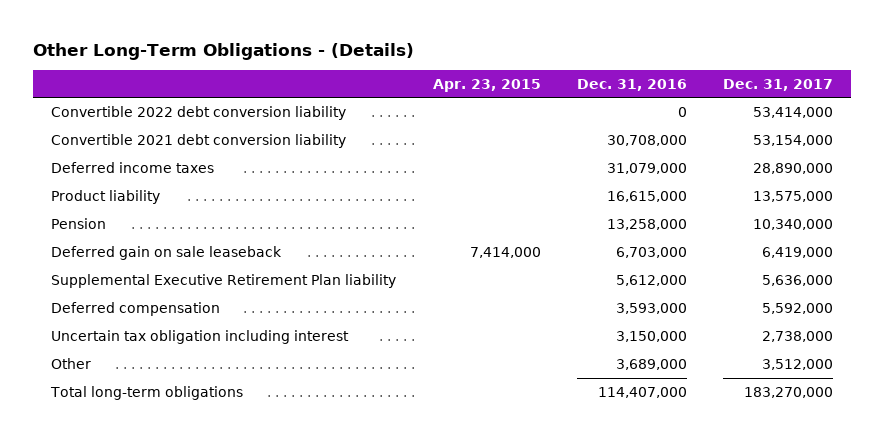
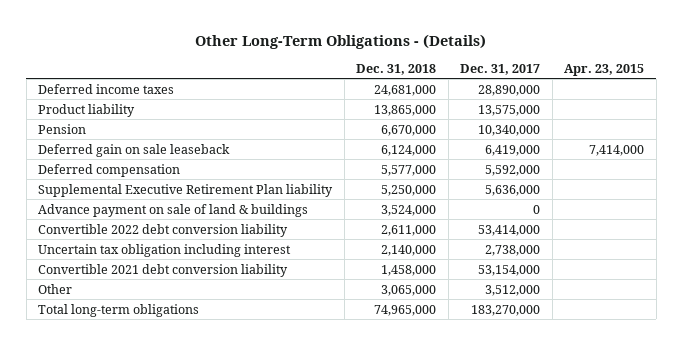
[576,78,687,91] Dec. 31, 2016 -> none
none -> [356,63,437,75] Dec. 31, 2018
[51,274,397,289] Supplemental Executive Retirement Plan liability -> [38,183,334,197] Supplemental Executive Retirement Plan liability
none -> [38,203,309,217] Advance payment on sale of land & buildings
[51,106,347,121] Convertible 2022 debt conversion liability -> [38,223,289,237] Convertible 2022 debt conversion liability
[51,134,347,149] Convertible 2021 debt conversion liability -> [38,263,289,277] Convertible 2021 debt conversion liability

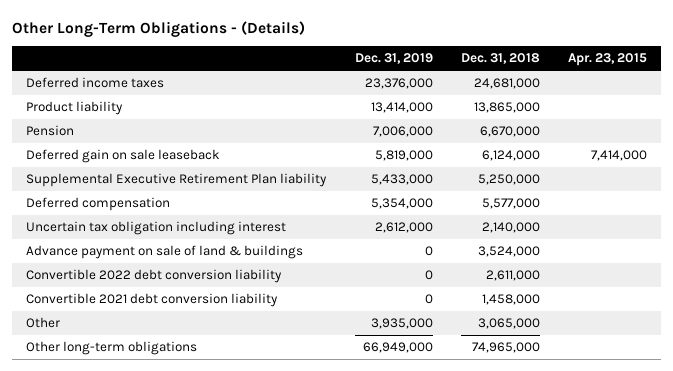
[460,63,541,75] Dec. 31, 2017 -> none
none -> [354,53,433,65] Dec. 31, 2019
[38,163,181,177] Deferred compensation -> [26,197,171,212] Deferred compensation
[38,243,292,257] Uncertain tax obligation including interest -> [26,221,287,236] Uncertain tax obligation including interest
[38,303,200,317] Total long-term obligations -> [26,341,198,356] Other long-term obligations

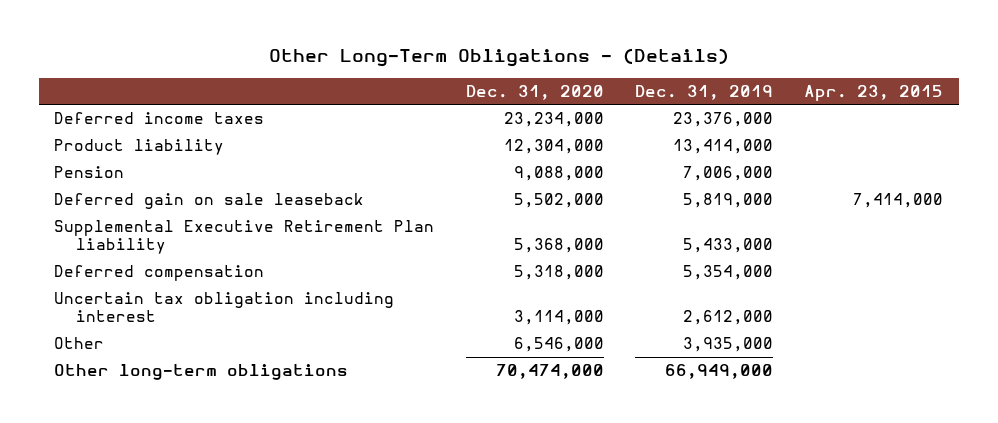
[460,53,540,65] Dec. 31, 2018 -> none
none -> [465,84,604,100] Dec. 31, 2020
[26,245,304,260] Advance payment on sale of land & buildings -> none
[26,269,283,284] Convertible 2022 debt conversion liability -> none
[26,293,279,308] Convertible 2021 debt conversion liability -> none

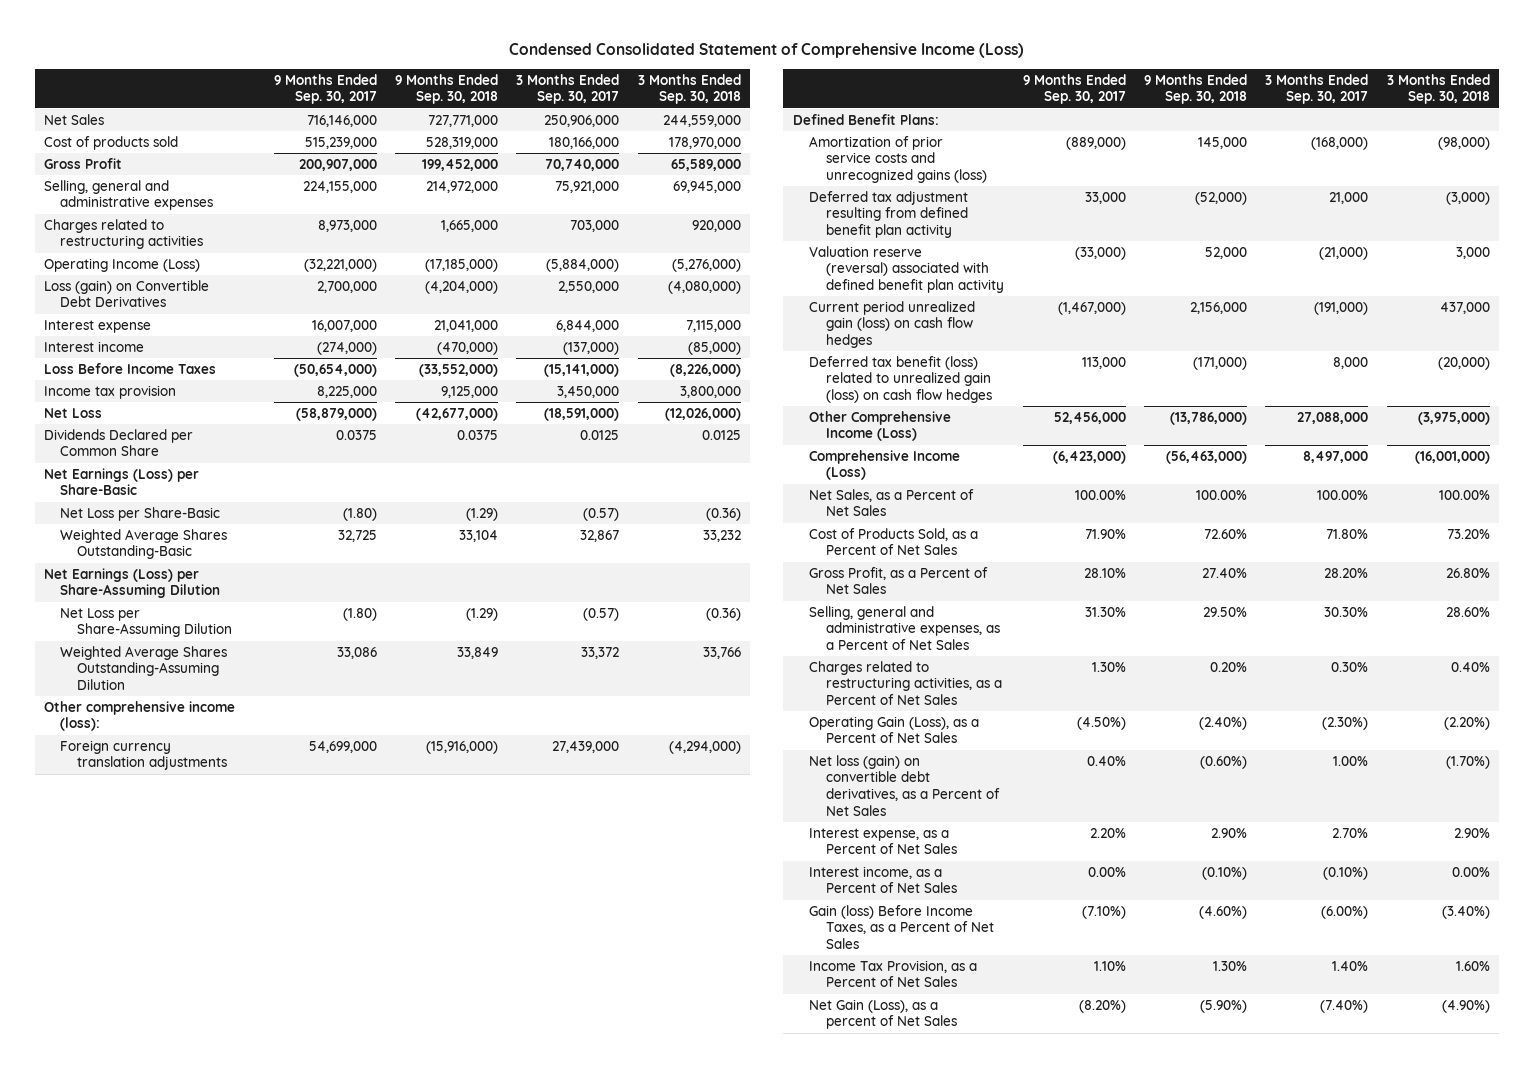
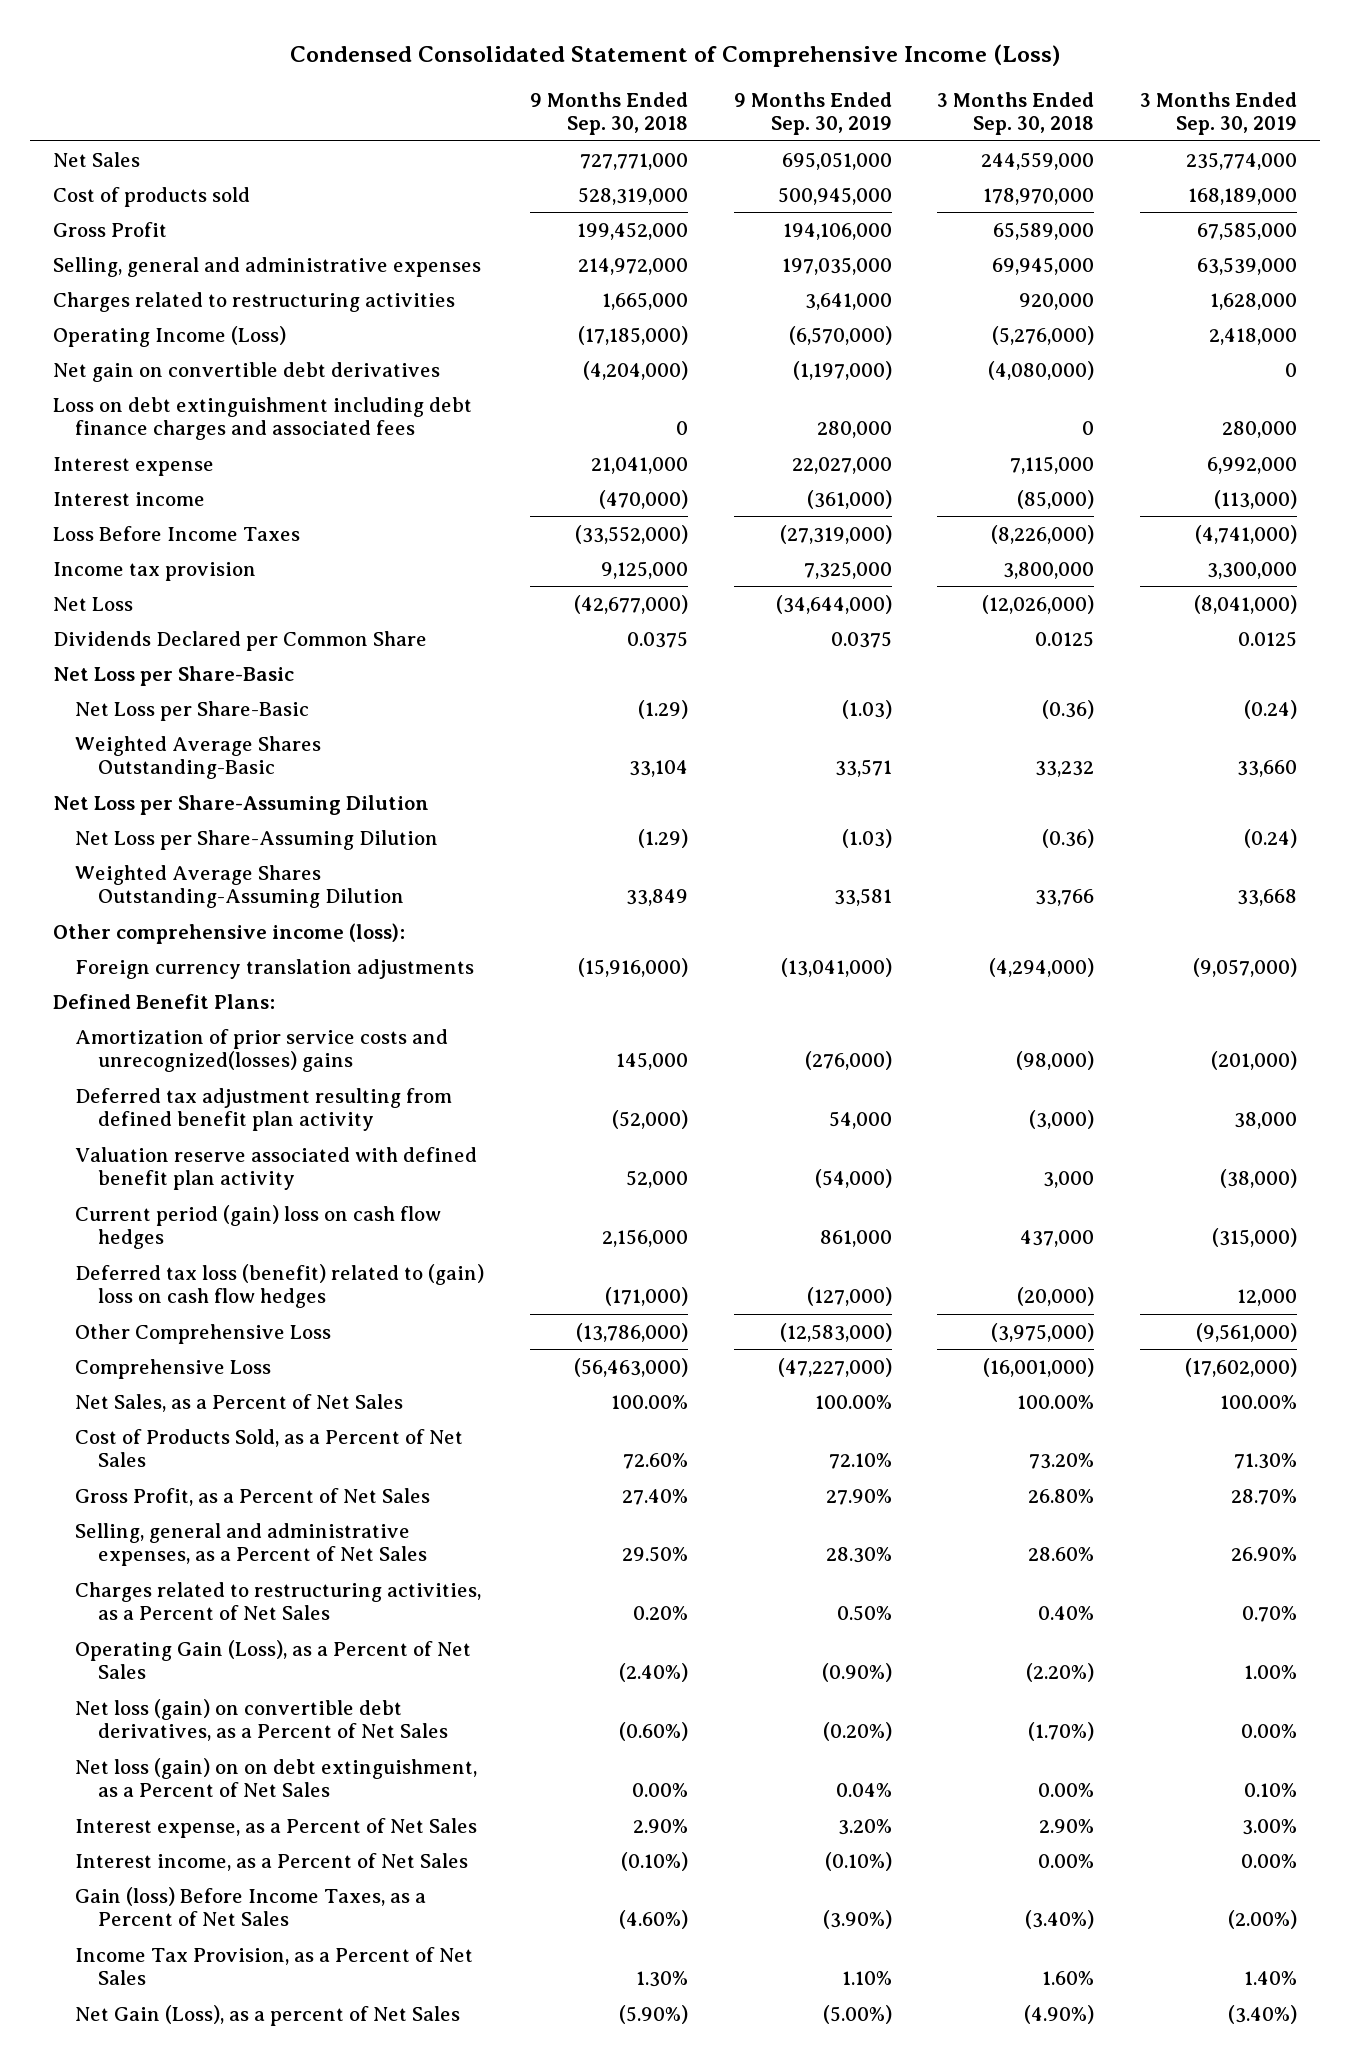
[273,73,377,105] 9 Months Ended Sep. 30, 2017 -> none
[516,73,620,105] 3 Months Ended Sep. 30, 2017 -> none
none -> [733,91,892,136] 9 Months Ended Sep. 30, 2019
none -> [1140,91,1298,136] 3 Months Ended Sep. 30, 2019
[43,279,209,308] Loss (gain) on Convertible Debt Derivatives -> [52,361,440,382] Net gain on convertible debt derivatives
none -> [52,396,472,441] Loss on debt extinguishment including debt finance charges and associated fees
[43,467,199,496] Net Earnings (Loss) per Share-Basic -> [52,665,294,686] Net Loss per Share-Basic
[43,567,221,599] Net Earnings (Loss) per Share-Assuming Dilution -> [52,794,429,815] Net Loss per Share-Assuming Dilution
[809,135,988,184] Amortization of prior service costs and unrecognized gains (loss) -> [75,1028,449,1073] Amortization of prior service costs and unrecognized(losses) gains
[809,245,1005,294] Valuation reserve (reversal) associated with defined benefit plan activity -> [75,1146,478,1191] Valuation reserve associated with defined benefit plan activity
[809,300,976,349] Current period unrealized gain (loss) on cash flow hedges -> [75,1204,442,1250] Current period (gain) loss on cash flow hedges
[809,355,993,404] Deferred tax benefit (loss) related to unrealized gain (loss) on cash flow hedges -> [75,1263,485,1309] Deferred tax loss (benefit) related to (gain) loss on cash flow hedges
[809,410,952,442] Other Comprehensive Income (Loss) -> [75,1323,332,1344] Other Comprehensive Loss
[809,449,961,481] Comprehensive Income (Loss) -> [75,1358,272,1379] Comprehensive Loss
none -> [75,1757,478,1798] Net loss (gain) on on debt extinguishment, as a Percent of Net Sales

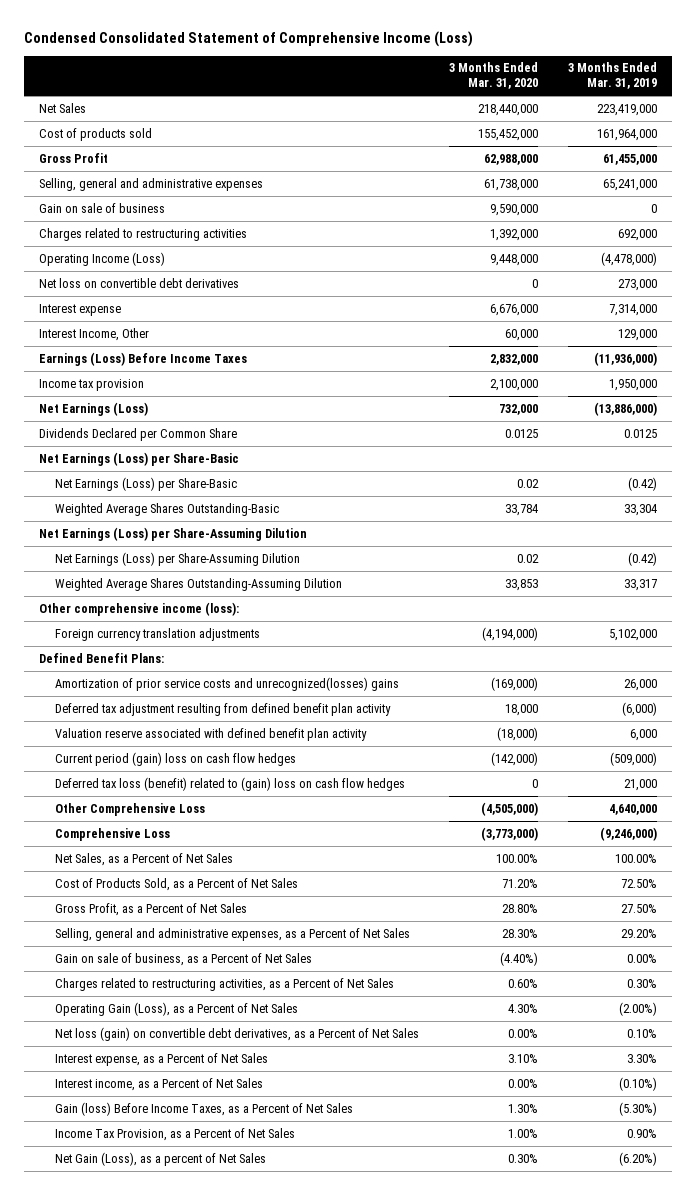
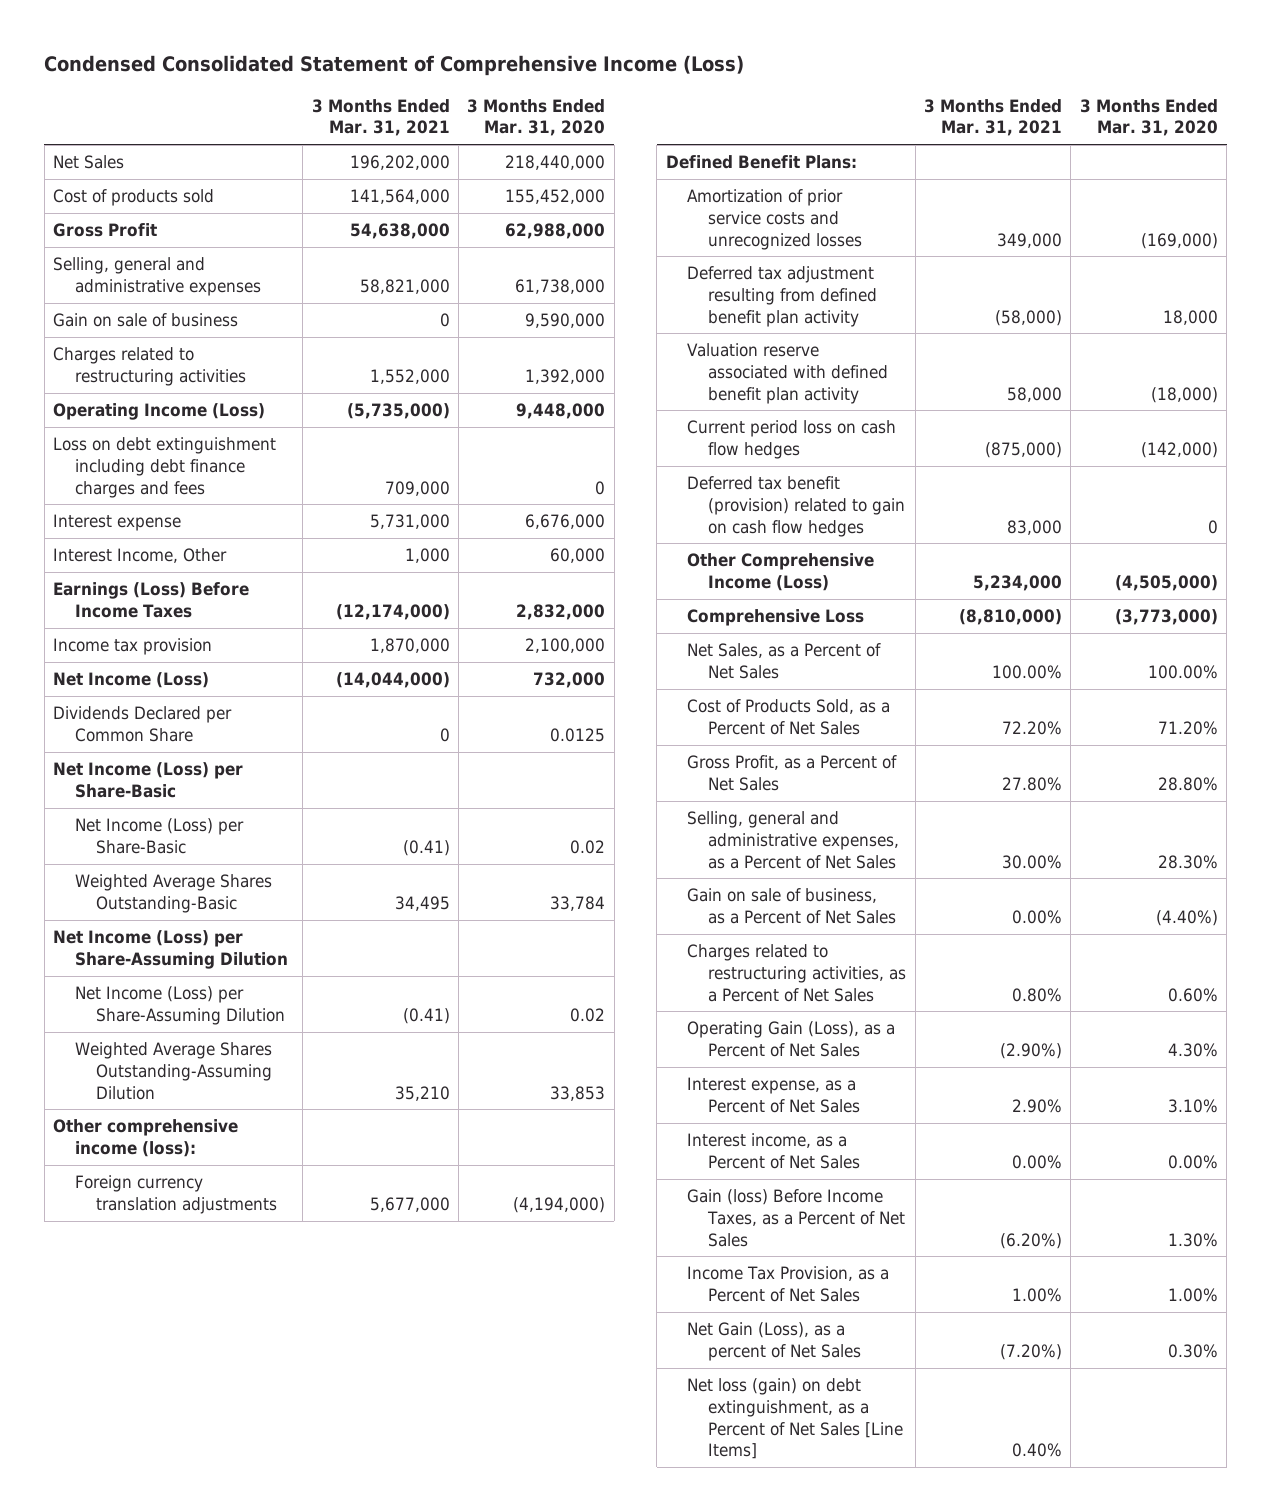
[567,62,657,90] 3 Months Ended Mar. 31, 2019 -> none
none -> [311,98,450,137] 3 Months Ended Mar. 31, 2021
[38,277,239,288] Net loss on convertible debt derivatives -> none
none -> [53,437,277,498] Loss on debt extinguishment including debt finance charges and fees
[38,401,148,416] Net Earnings (Loss) -> [53,672,210,689] Net Income (Loss)
[38,451,239,466] Net Earnings (Loss) per Share-Basic -> [53,762,244,798] Net Income (Loss) per Share-Basic
[54,476,237,491] Net Earnings (Loss) per Share-Basic -> [74,818,244,854] Net Income (Loss) per Share-Basic
[38,526,307,541] Net Earnings (Loss) per Share-Assuming Dilution -> [53,930,288,969] Net Income (Loss) per Share-Assuming Dilution
[54,551,300,566] Net Earnings (Loss) per Share-Assuming Dilution -> [74,986,285,1025] Net Income (Loss) per Share-Assuming Dilution
[54,676,399,691] Amortization of prior service costs and unrecognized(losses) gains -> [687,189,863,250] Amortization of prior service costs and unrecognized losses
[54,751,296,766] Current period (gain) loss on cash flow hedges -> [687,420,897,459] Current period loss on cash flow hedges
[54,776,405,791] Deferred tax loss (benefit) related to (gain) loss on cash flow hedges -> [687,476,906,537] Deferred tax benefit (provision) related to gain on cash flow hedges
[54,802,205,816] Other Comprehensive Loss -> [687,553,875,591] Other Comprehensive Income (Loss)
[54,1026,419,1041] Net loss (gain) on convertible debt derivatives, as a Percent of Net Sales -> none
none -> [687,1378,904,1460] Net loss (gain) on debt extinguishment, as a Percent of Net Sales [Line Items]

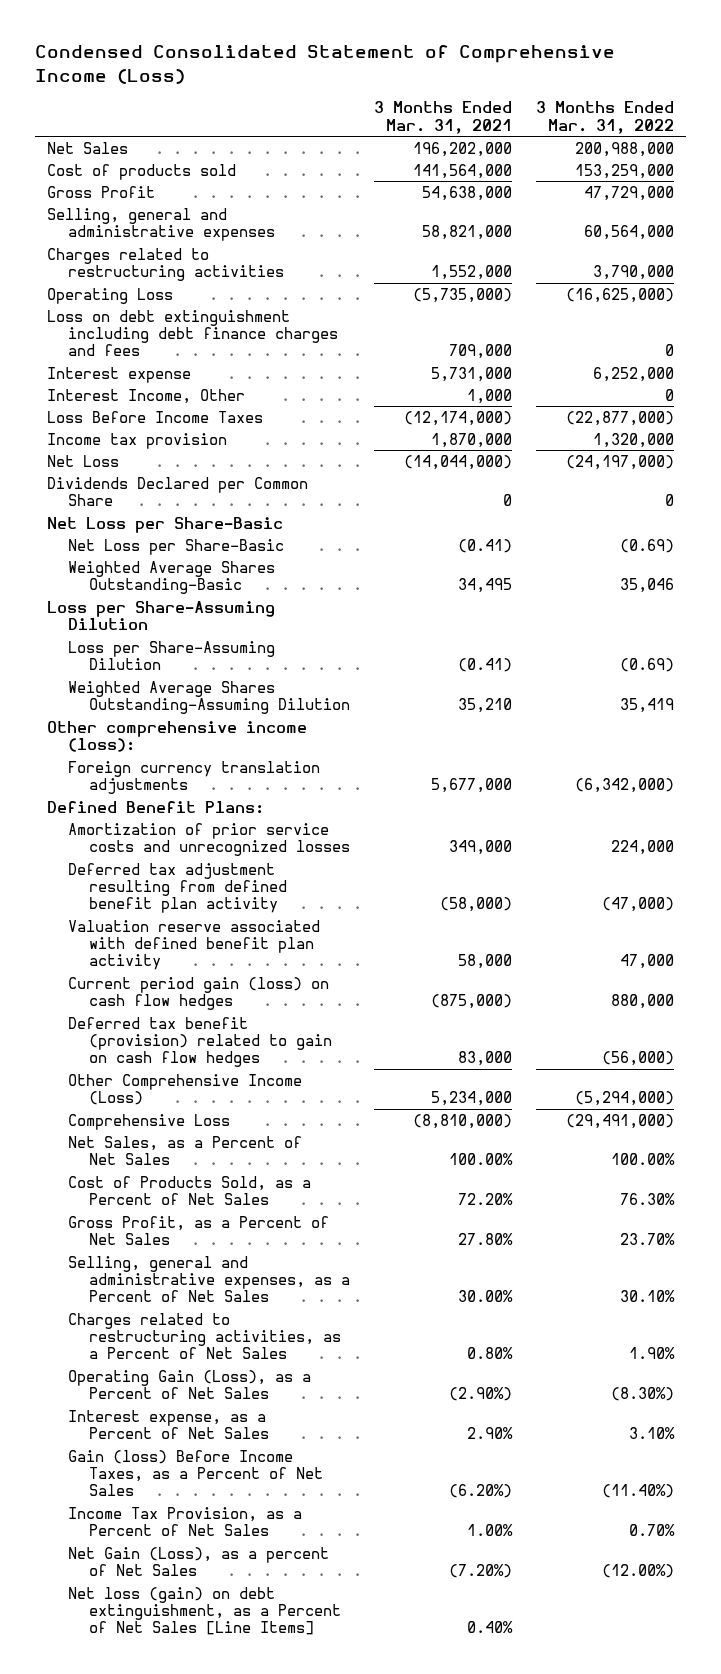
[467,98,606,137] 3 Months Ended Mar. 31, 2020 -> none
none -> [536,101,675,134] 3 Months Ended Mar. 31, 2022
[53,313,239,328] Gain on sale of business -> none
[53,403,266,421] Operating Income (Loss) -> [47,287,174,304] Operating Loss
[53,582,250,618] Earnings (Loss) Before Income Taxes -> [47,410,264,423] Loss Before Income Taxes
[53,672,210,689] Net Income (Loss) -> [47,454,120,467] Net Loss
[53,762,244,798] Net Income (Loss) per Share-Basic -> [47,516,284,533] Net Loss per Share-Basic
[74,818,244,854] Net Income (Loss) per Share-Basic -> [68,538,285,555] Net Loss per Share-Basic
[53,930,288,969] Net Income (Loss) per Share-Assuming Dilution -> [47,600,276,631] Loss per Share-Assuming Dilution
[74,986,285,1025] Net Income (Loss) per Share-Assuming Dilution -> [68,640,276,671] Loss per Share-Assuming Dilution
[687,420,897,459] Current period loss on cash flow hedges -> [68,976,330,1011] Current period gain (loss) on cash flow hedges
[687,888,897,924] Gain on sale of business, as a Percent of Net Sales -> none
[687,1133,861,1169] Interest income, as a Percent of Net Sales -> none

